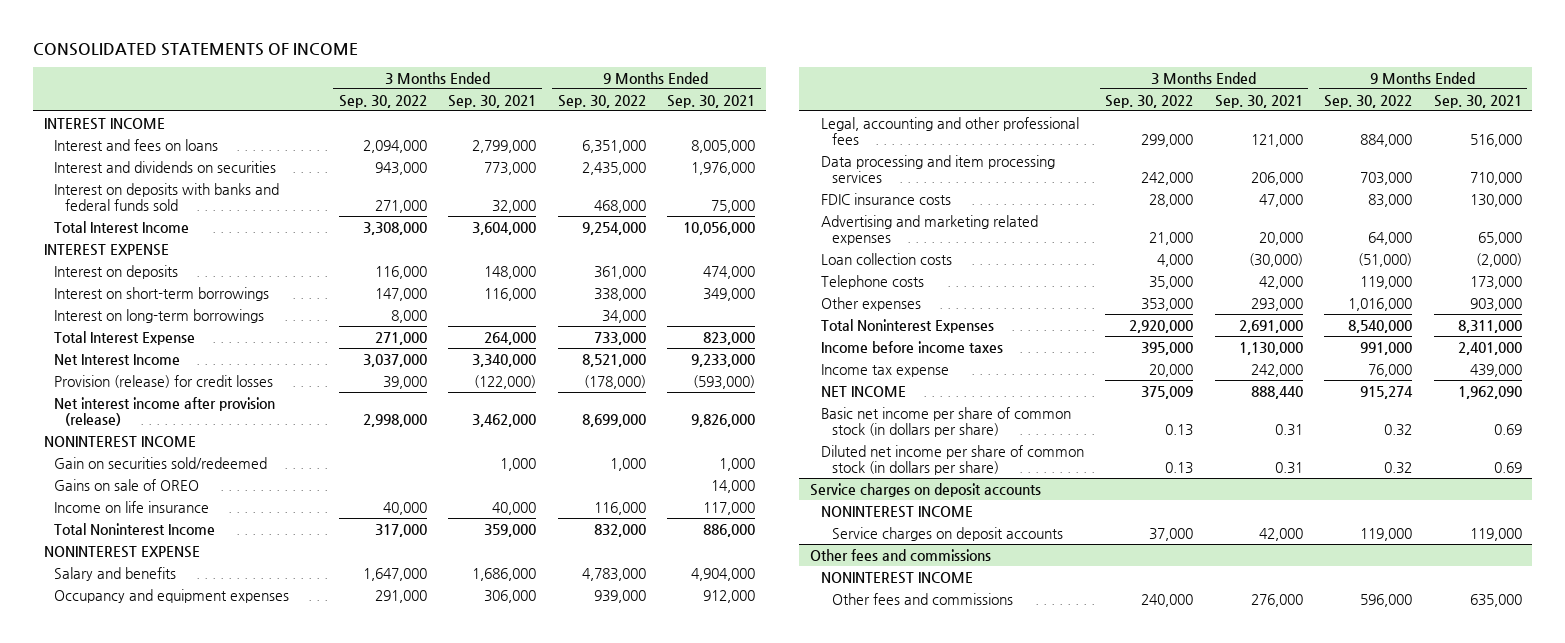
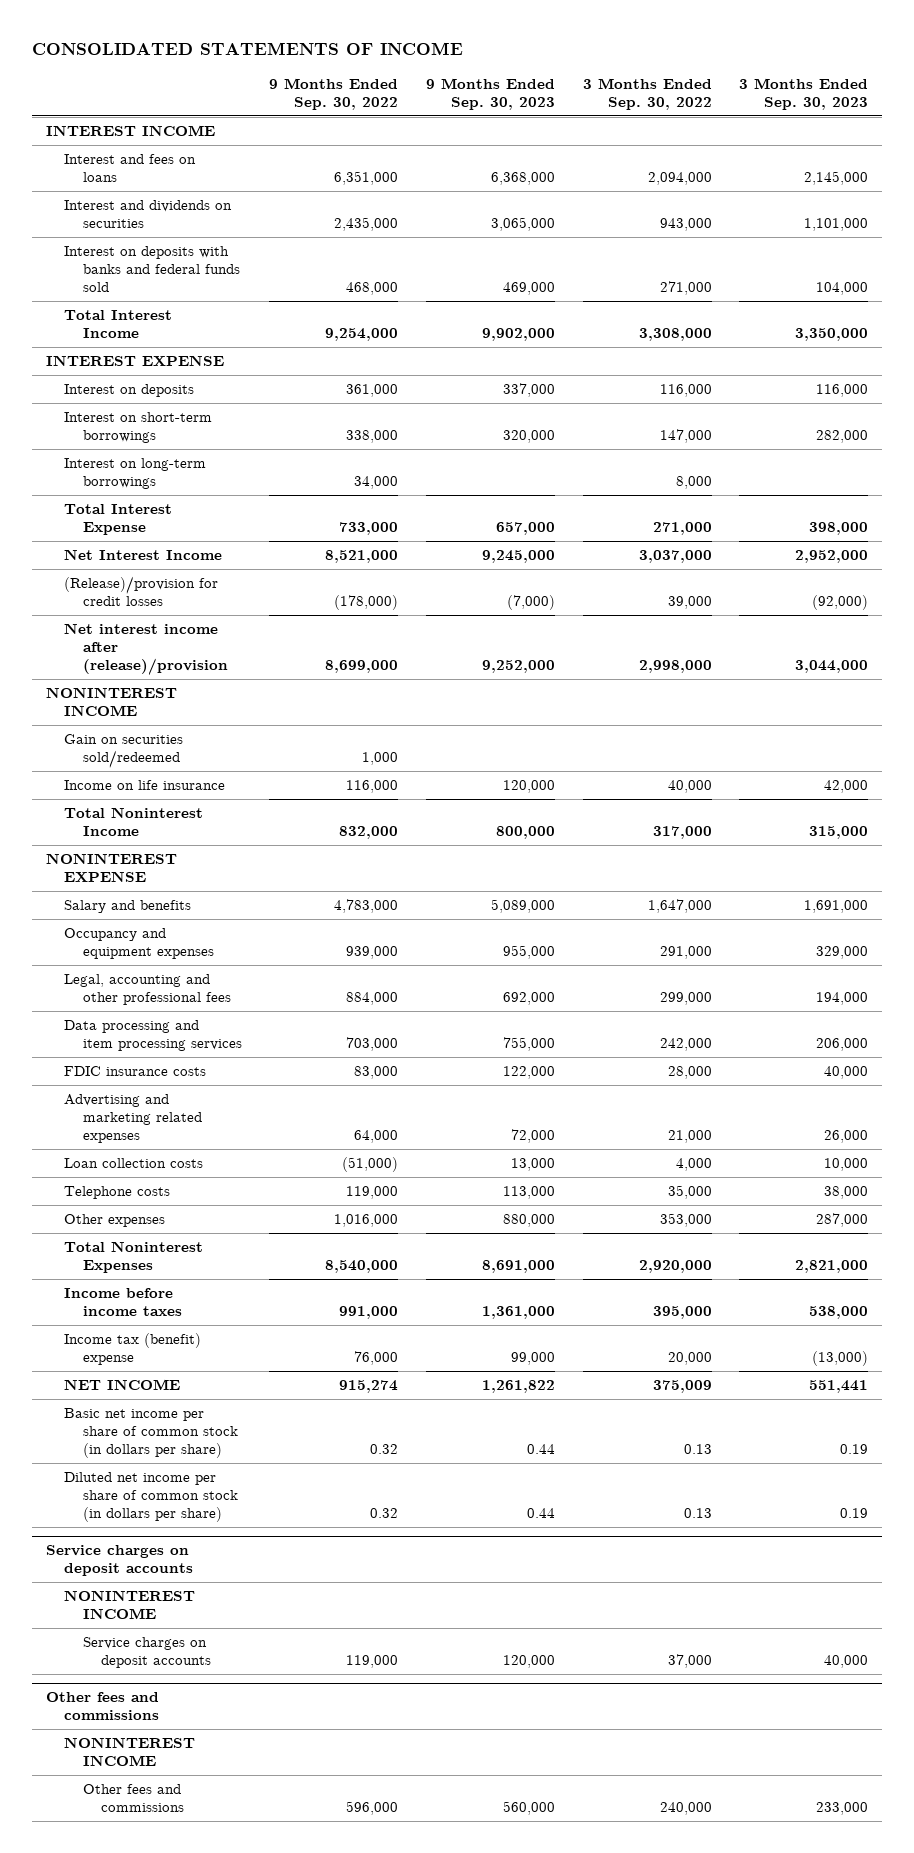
[448,94,537,108] Sep. 30, 2021 -> none
[667,94,756,108] Sep. 30, 2021 -> none
none -> [426,77,556,110] 9 Months Ended Sep. 30, 2023
none -> [739,77,869,110] 3 Months Ended Sep. 30, 2023
[54,374,274,388] Provision (release) for credit losses -> [64,576,219,607] (Release)/provision for credit losses
[54,396,276,427] Net interest income after provision (release) -> [64,623,228,676] Net interest income after (release)/provision
[54,478,200,491] Gains on sale of OREO -> none
[820,363,949,377] Income tax expense -> [64,1333,202,1366] Income tax (benefit) expense

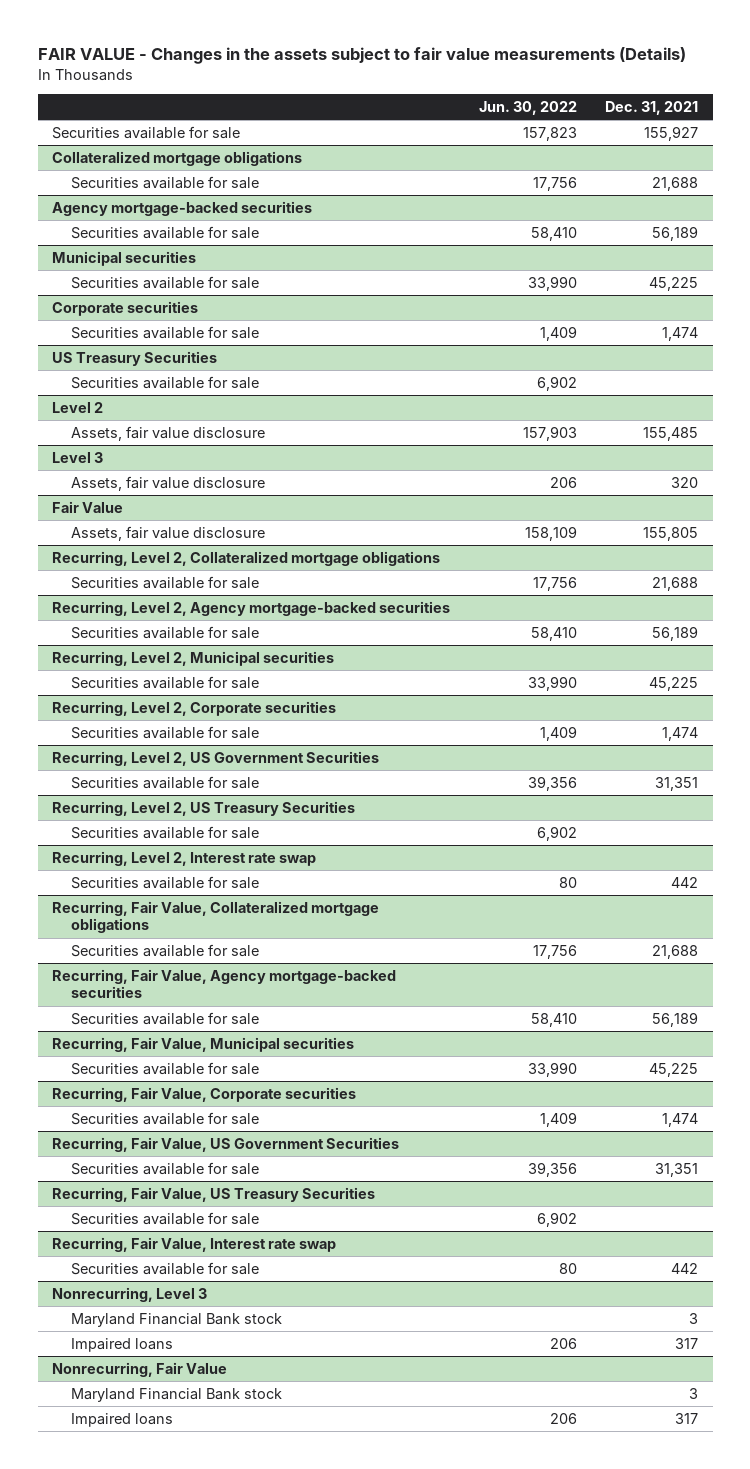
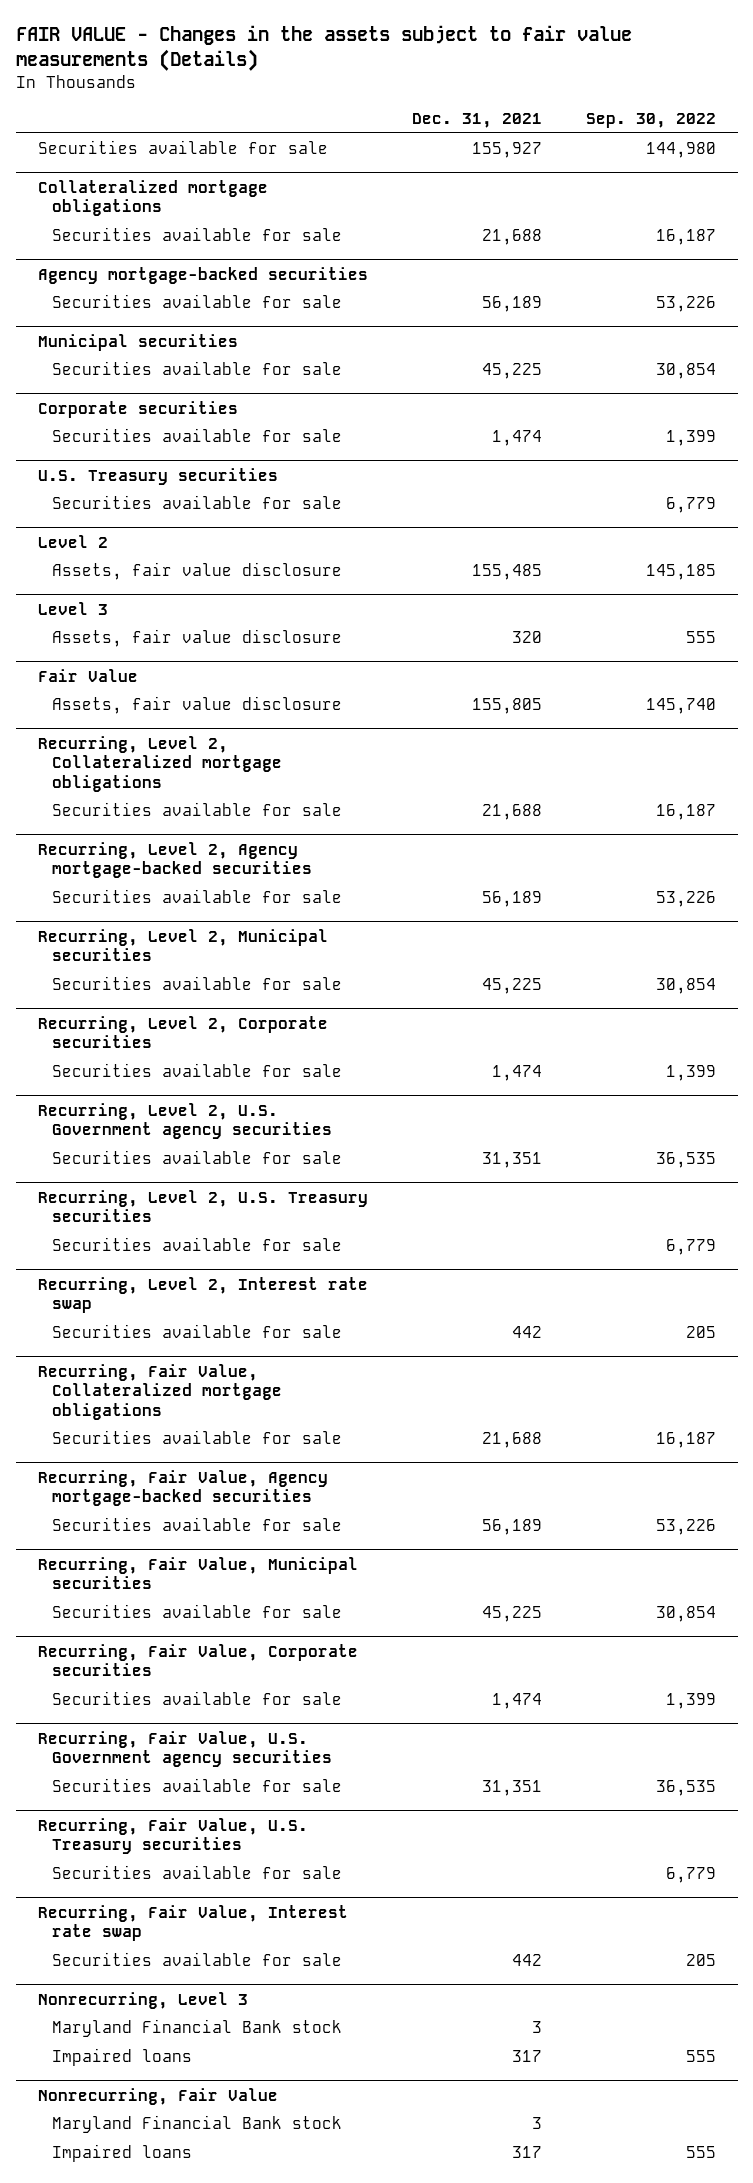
[478,101,577,116] Jun. 30, 2022 -> none
none -> [585,113,716,129] Sep. 30, 2022
[52,350,218,366] US Treasury Securities -> [37,467,278,485] U.S. Treasury securities
[52,750,380,766] Recurring, Level 2, US Government Securities -> [37,1102,333,1140] Recurring, Level 2, U.S. Government agency securities
[52,800,356,816] Recurring, Level 2, US Treasury Securities -> [37,1189,368,1223] Recurring, Level 2, U.S. Treasury securities
[52,1136,400,1152] Recurring, Fair Value, US Government Securities -> [37,1730,333,1768] Recurring, Fair Value, U.S. Government agency securities
[52,1186,376,1202] Recurring, Fair Value, US Treasury Securities -> [37,1817,308,1855] Recurring, Fair Value, U.S. Treasury securities

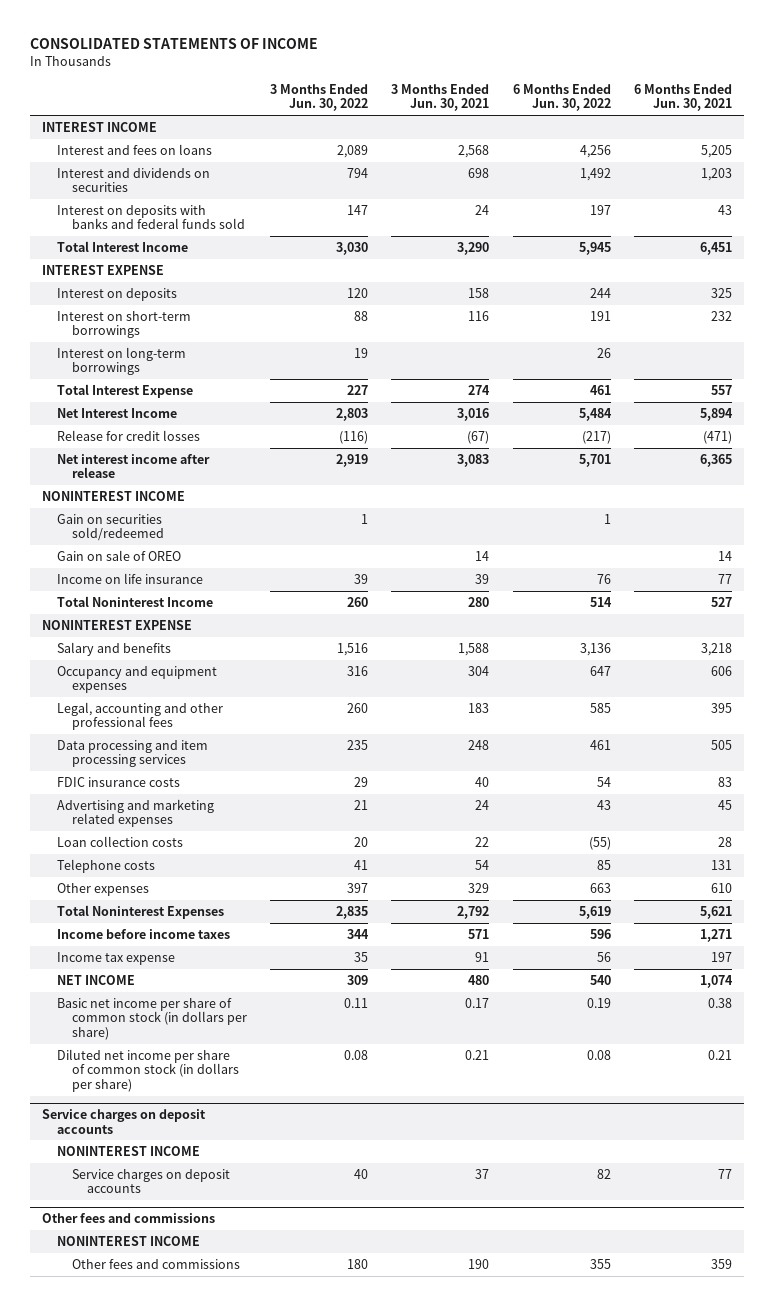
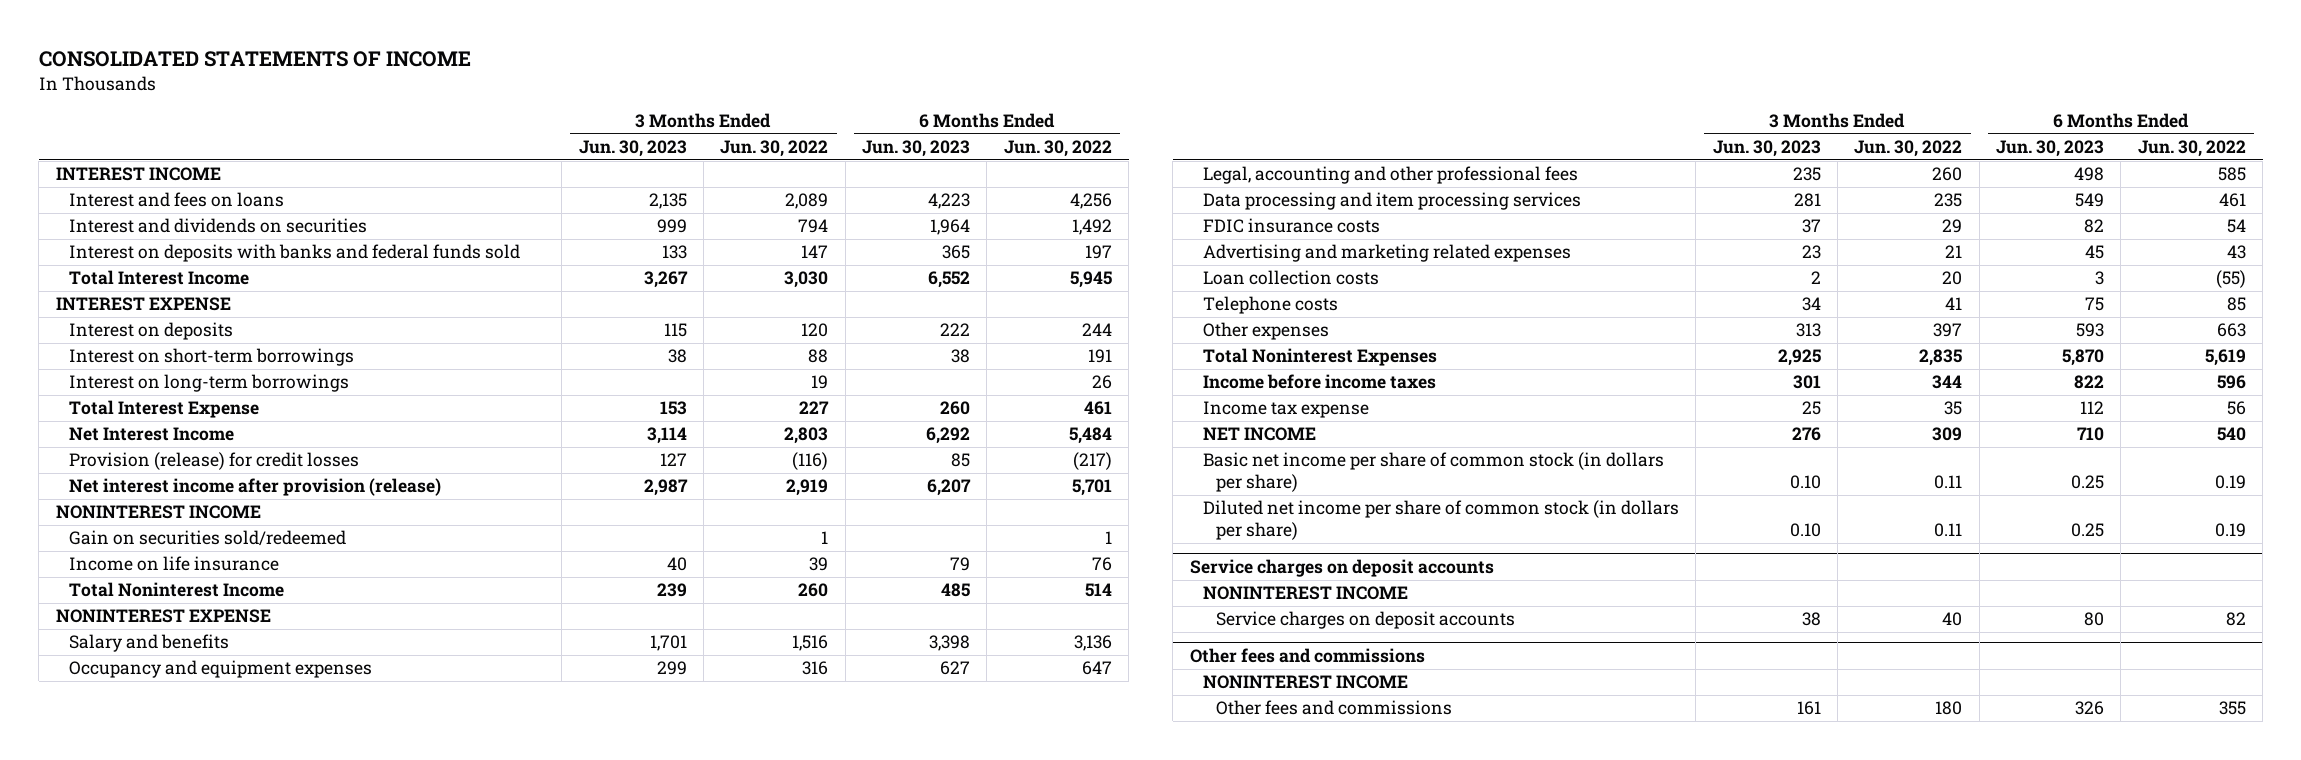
[391,83,490,112] 3 Months Ended Jun. 30, 2021 -> none
[634,83,733,112] 6 Months Ended Jun. 30, 2021 -> none
none -> [578,140,687,158] Jun. 30, 2023
none -> [862,140,971,158] Jun. 30, 2023
[56,429,200,441] Release for credit losses -> [68,452,359,471] Provision (release) for credit losses
[56,453,210,479] Net interest income after release -> [68,478,441,497] Net interest income after provision (release)
[56,549,181,561] Gain on sale of OREO -> none
[343,1049,368,1060] 0.08 -> [1934,522,1963,537] 0.11
[586,1049,611,1060] 0.08 -> [2214,522,2246,537] 0.19

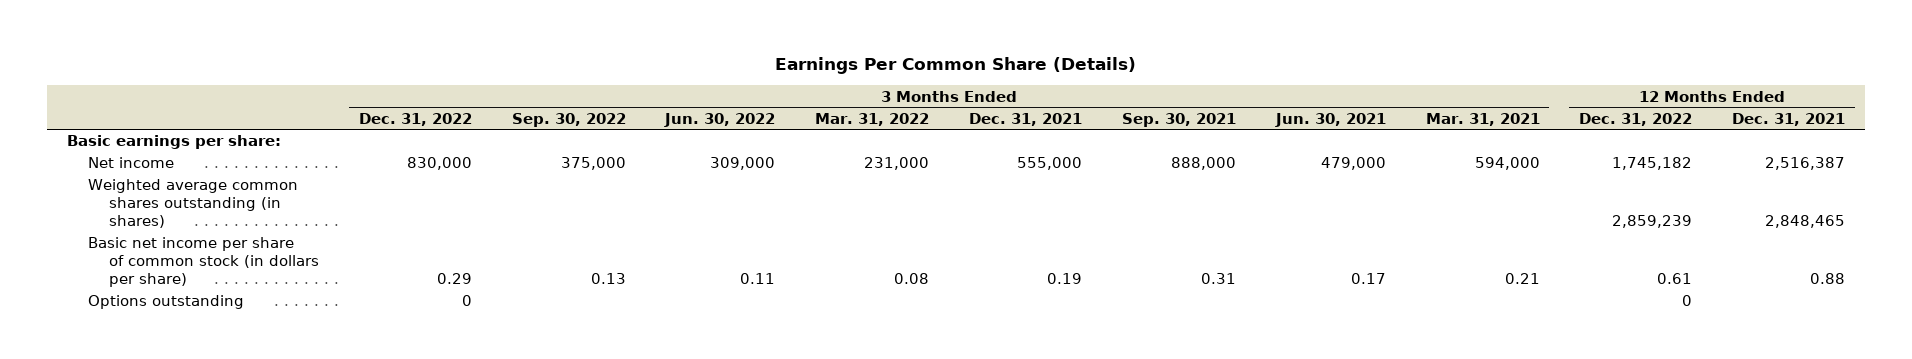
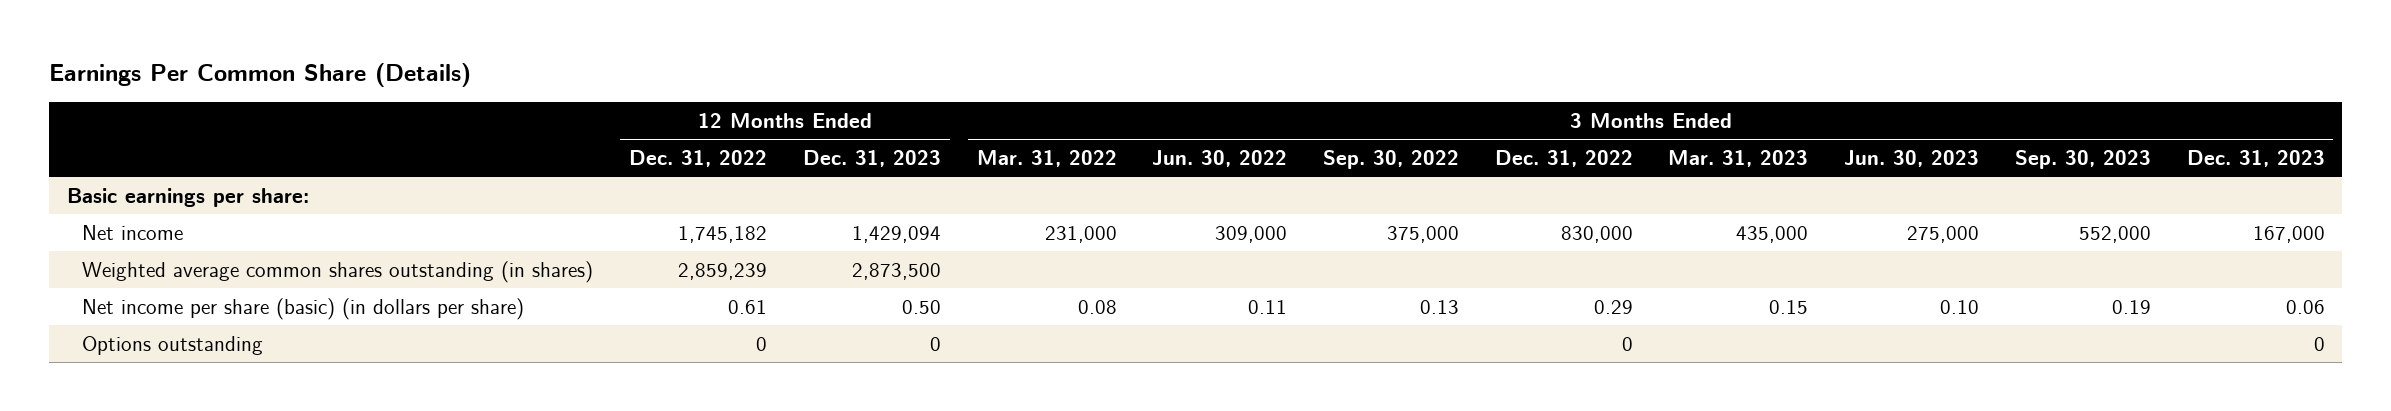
[969,112,1083,126] Dec. 31, 2021 -> none
[1121,112,1236,127] Sep. 30, 2021 -> none
[1274,112,1386,127] Jun. 30, 2021 -> none
[1425,112,1540,126] Mar. 31, 2021 -> none
[1732,112,1846,126] Dec. 31, 2021 -> none
none -> [802,150,941,168] Dec. 31, 2023
none -> [1668,150,1809,168] Mar. 31, 2023
none -> [1844,150,1980,168] Jun. 30, 2023
none -> [2014,150,2151,170] Sep. 30, 2023
none -> [2186,150,2325,168] Dec. 31, 2023
[87,237,319,288] Basic net income per share of common stock (in dollars per share) -> [82,297,525,320] Net income per share (basic) (in dollars per share)

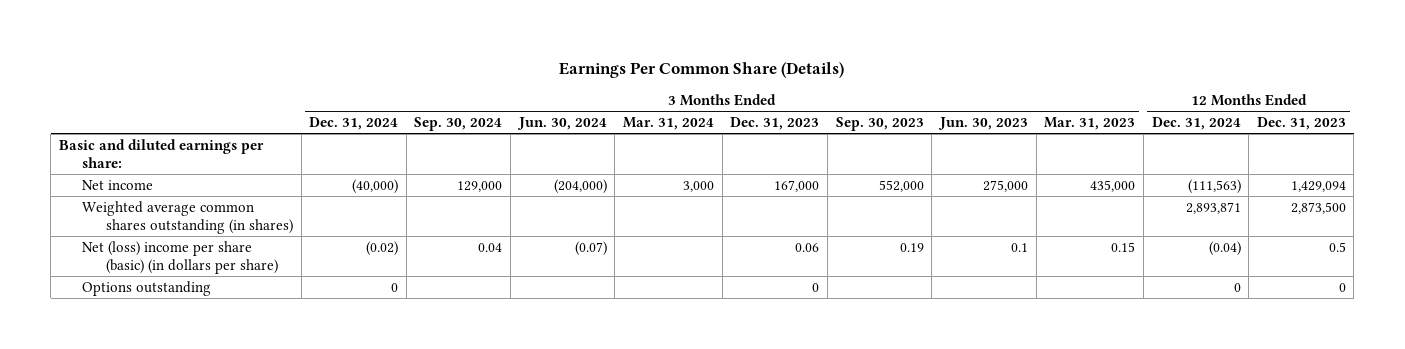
[629,150,768,168] Dec. 31, 2022 -> none
[976,150,1117,168] Mar. 31, 2022 -> none
[1152,150,1288,168] Jun. 30, 2022 -> none
[1322,150,1459,170] Sep. 30, 2022 -> none
[1494,150,1633,168] Dec. 31, 2022 -> none
none -> [309,117,399,131] Dec. 31, 2024
none -> [414,117,503,132] Sep. 30, 2024
none -> [516,117,607,131] Jun. 30, 2024
none -> [623,117,715,131] Mar. 31, 2024
none -> [1151,117,1241,131] Dec. 31, 2024
[66,187,309,207] Basic earnings per share: -> [58,139,264,169] Basic and diluted earnings per share:
[82,297,525,320] Net income per share (basic) (in dollars per share) -> [82,241,278,275] Net (loss) income per share (basic) (in dollars per share)
[901,299,941,314] 0.50 -> [1328,242,1346,253] 0.5
[1940,299,1980,314] 0.10 -> [1010,243,1028,253] 0.1

